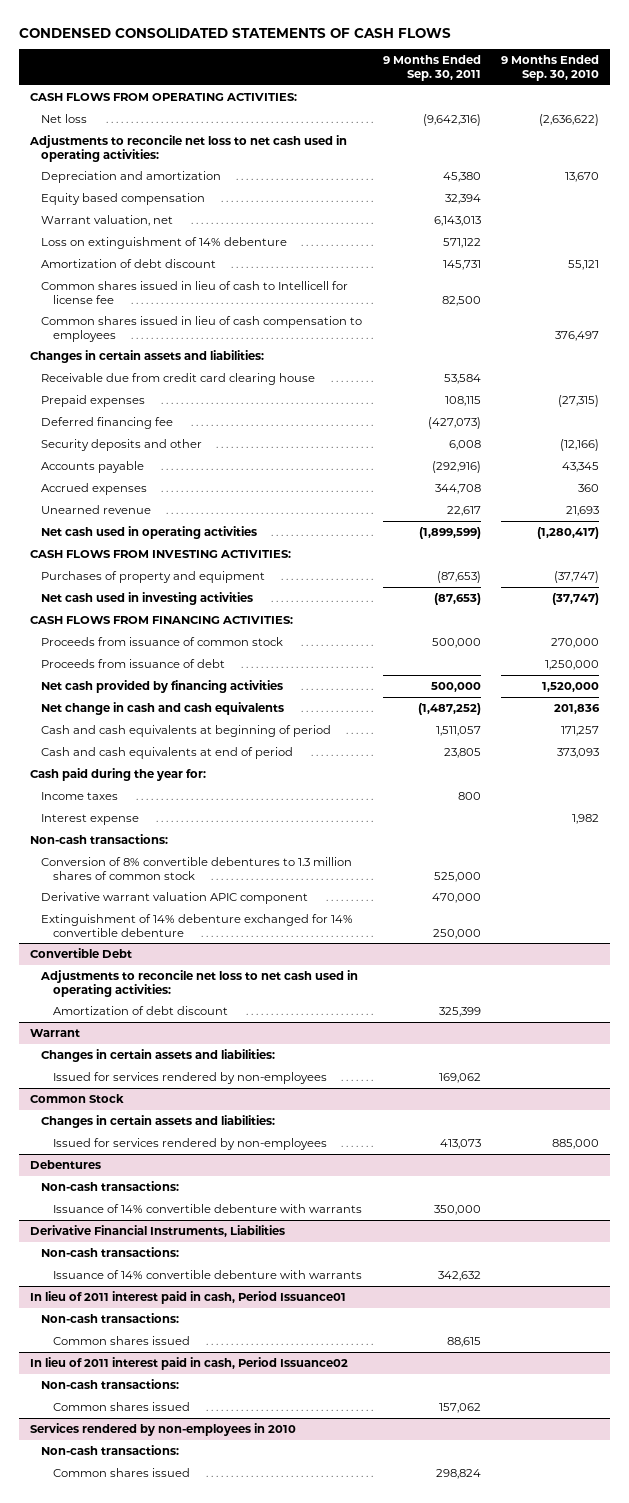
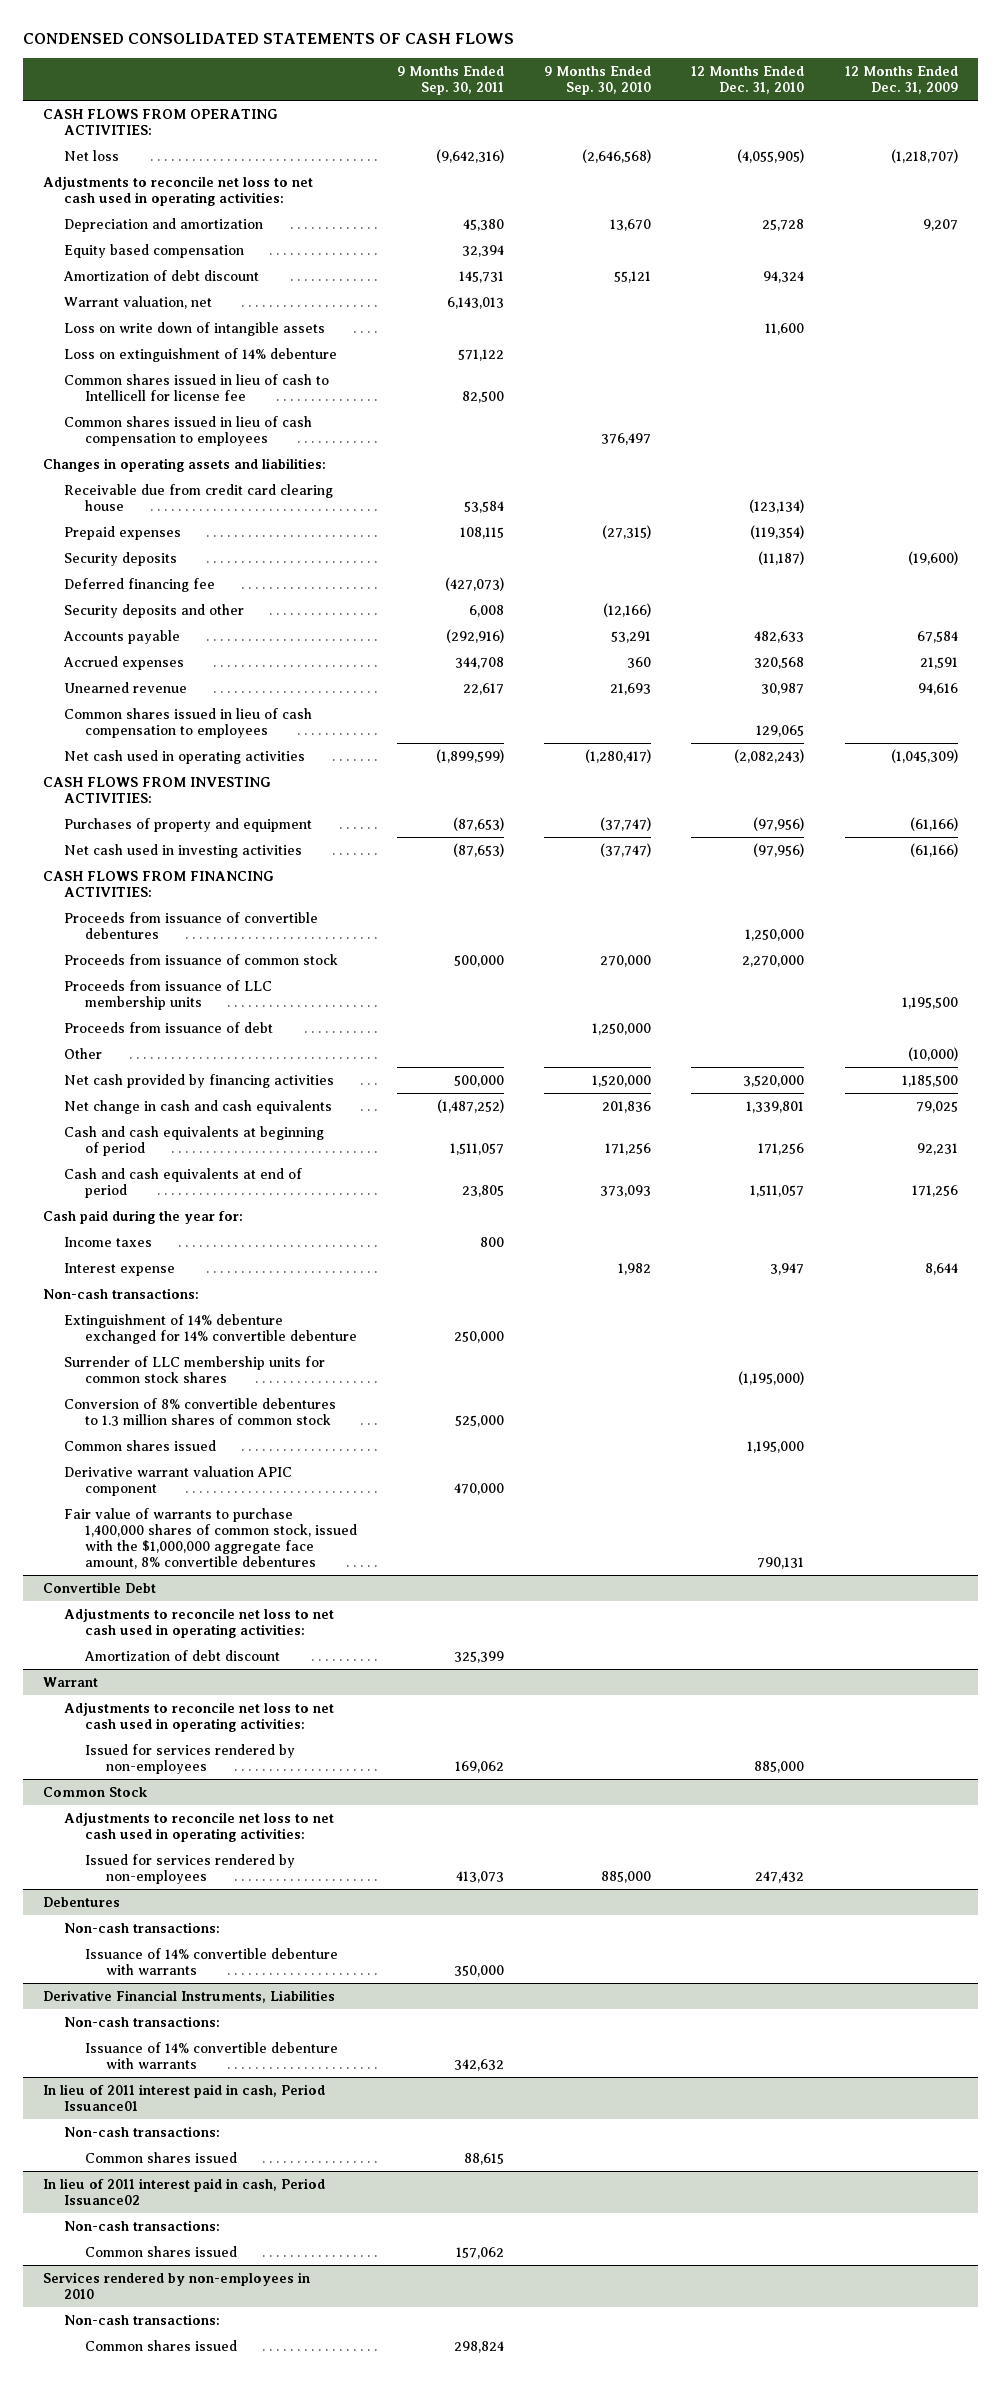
none -> [691,66,805,95] 12 Months Ended Dec. 31, 2010
none -> [844,66,958,95] 12 Months Ended Dec. 31, 2009
[539,113,600,126] (2,636,622) -> [582,148,652,163] (2,646,568)
[41,258,217,268] Amortization of debt discount -> [62,269,259,281] Amortization of debt discount
none -> [63,321,325,336] Loss on write down of intangible assets
[29,349,264,363] Changes in certain assets and liabilities: -> [42,457,326,472] Changes in operating assets and liabilities:
none -> [63,551,177,566] Security deposits
[562,461,600,472] 43,345 -> [611,630,652,643] 53,291
none -> [63,707,312,738] Common shares issued in lieu of cash compensation to employees
none -> [63,911,318,939] Proceeds from issuance of convertible debentures
none -> [63,979,272,1010] Proceeds from issuance of LLC membership units
none -> [63,1047,102,1059] Other
[561,725,600,736] 171,257 -> [605,1142,652,1155] 171,256
[41,913,354,937] Extinguishment of 14% debenture exchanged for 14% convertible debenture -> [63,1313,357,1344] Extinguishment of 14% debenture exchanged for 14% convertible debenture
none -> [63,1355,325,1383] Surrender of LLC membership units for common stock shares
none -> [63,1439,216,1451] Common shares issued
none -> [63,1507,357,1569] Fair value of warrants to purchase 1,400,000 shares of common stock, issued with the $1,000,000 aggregate face amount, 8% convertible debentures
[41,1048,276,1062] Changes in certain assets and liabilities: -> none
none -> [63,1701,334,1732] Adjustments to reconcile net loss to net cash used in operating activities:
[41,1114,276,1128] Changes in certain assets and liabilities: -> none
none -> [63,1811,334,1842] Adjustments to reconcile net loss to net cash used in operating activities:

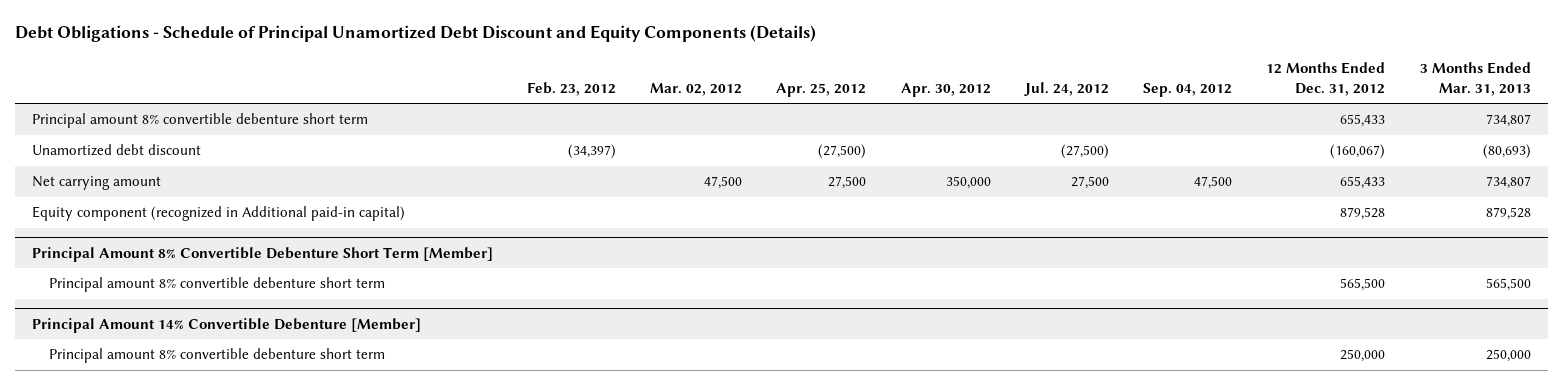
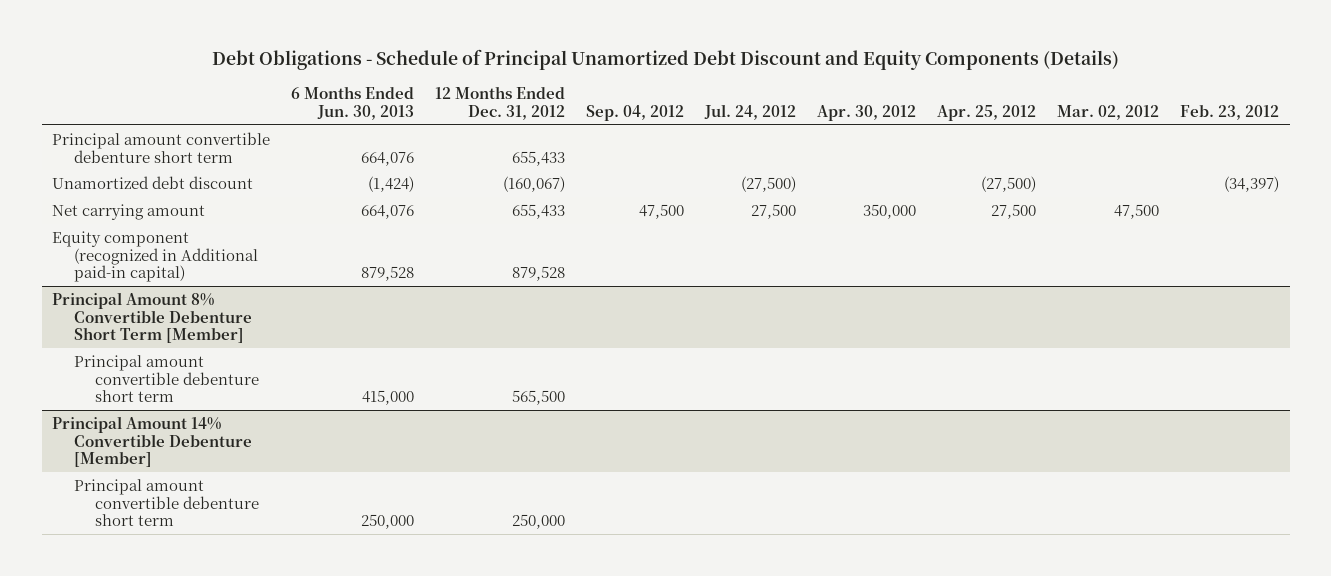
[1419,62,1531,96] 3 Months Ended Mar. 31, 2013 -> none
none -> [291,85,415,120] 6 Months Ended Jun. 30, 2013
[31,113,368,129] Principal amount 8% convertible debenture short term -> [52,131,271,163] Principal amount convertible debenture short term
[49,277,386,293] Principal amount 8% convertible debenture short term -> [73,354,259,403] Principal amount convertible debenture short term
[49,348,386,364] Principal amount 8% convertible debenture short term -> [73,478,259,527] Principal amount convertible debenture short term

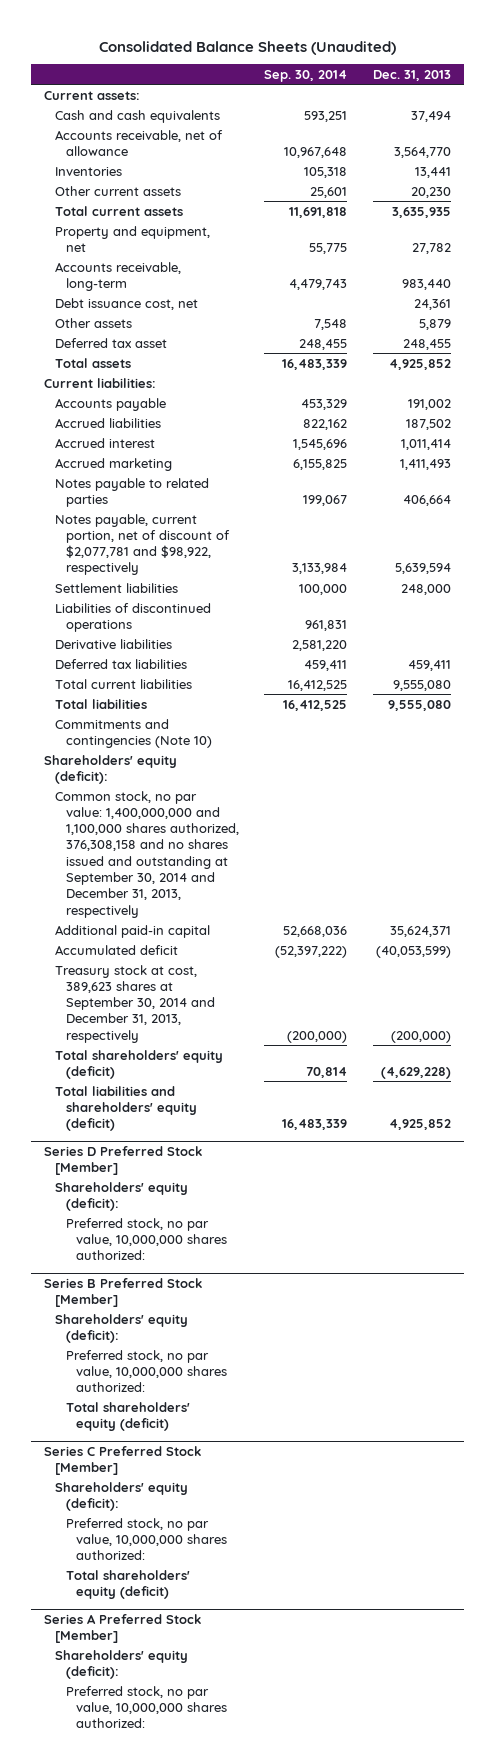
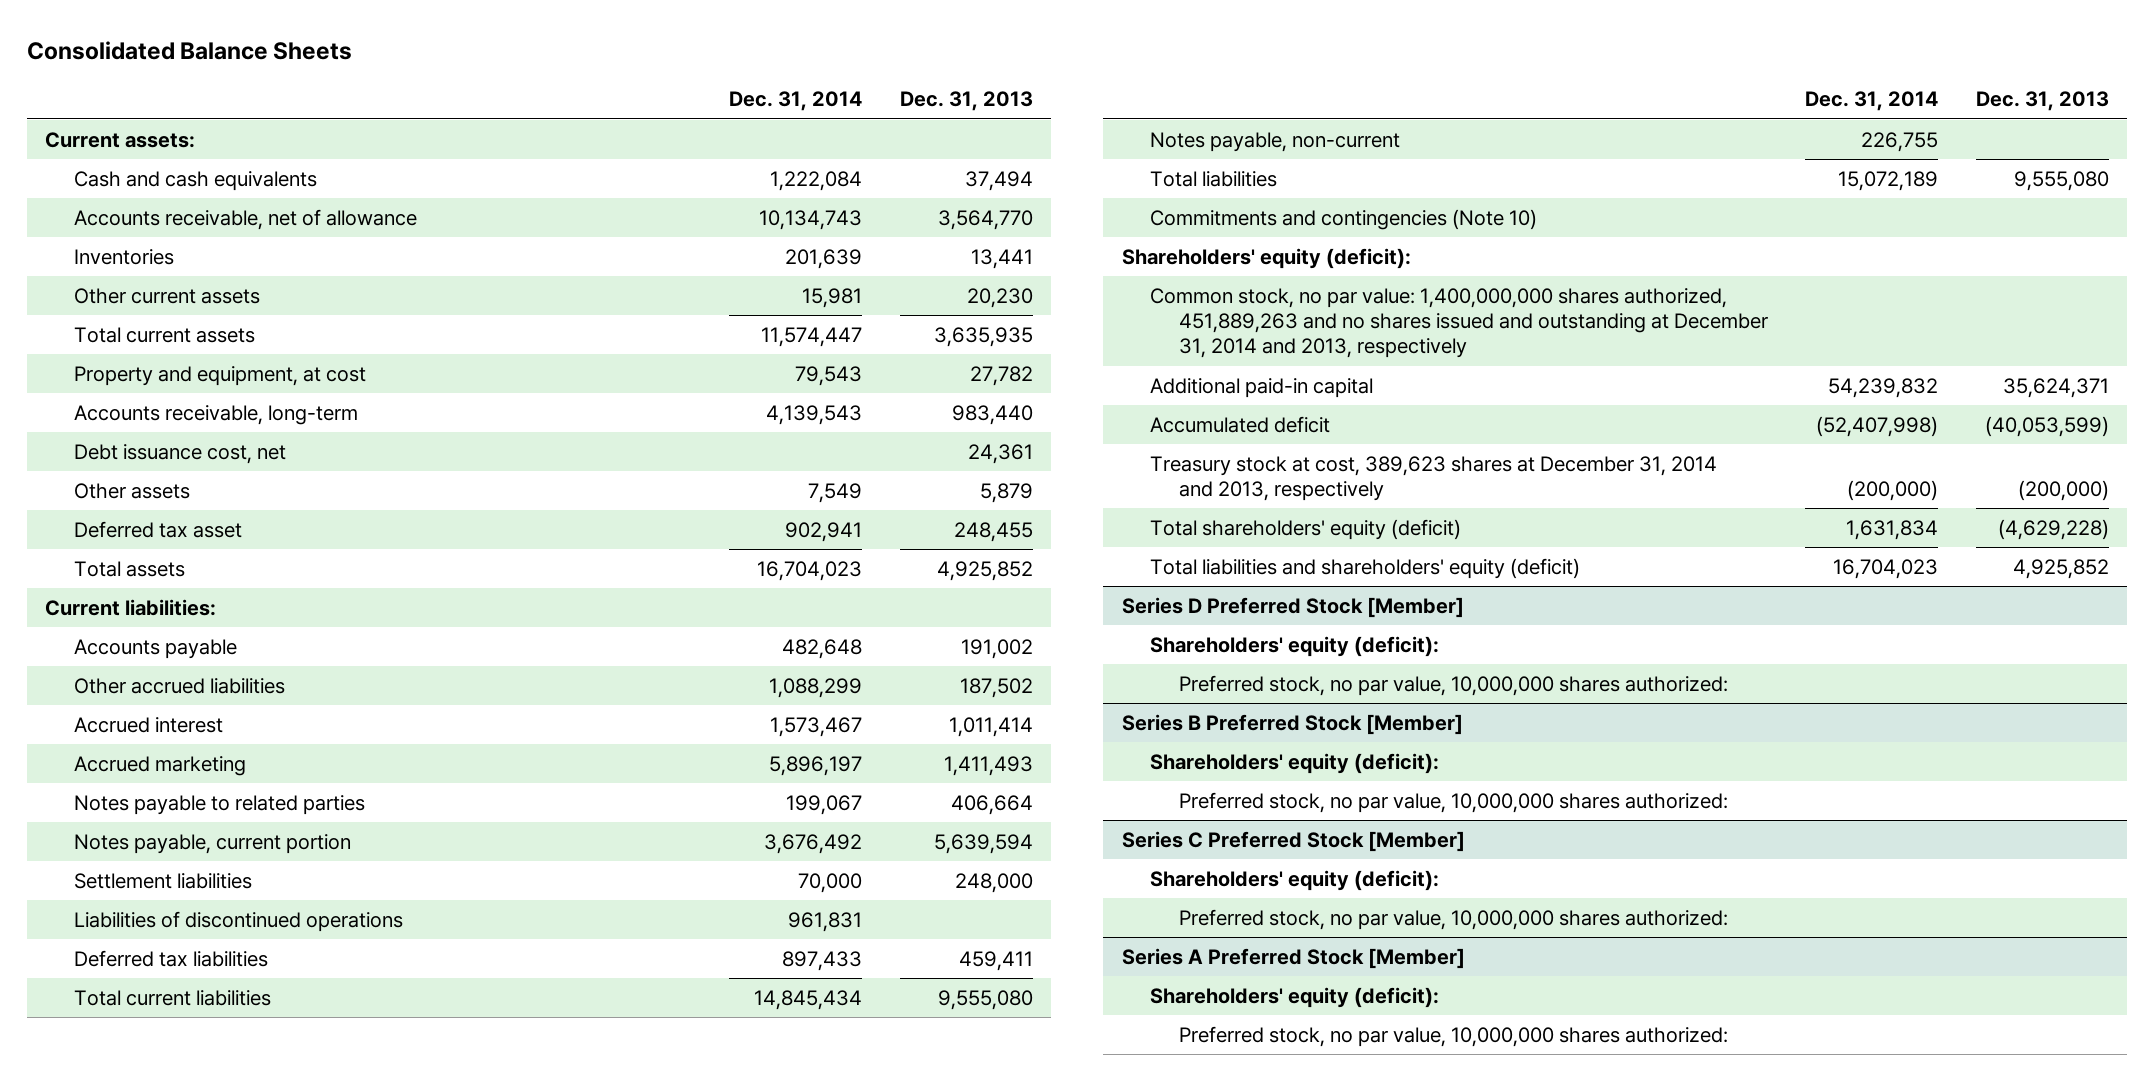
[98,40,396,55] Consolidated Balance Sheets (Unaudited) -> [26,40,352,60] Consolidated Balance Sheets
[264,69,348,82] Sep. 30, 2014 -> none
none -> [729,91,863,112] Dec. 31, 2014
[54,225,210,252] Property and equipment, net -> [74,365,367,386] Property and equipment, at cost
[54,417,161,428] Accrued liabilities -> [74,677,286,694] Other accrued liabilities
[54,513,230,576] Notes payable, current portion, net of discount of $2,077,781 and $98,922, respectively -> [74,833,352,854] Notes payable, current portion
[54,638,172,649] Derivative liabilities -> none
none -> [1150,131,1401,152] Notes payable, non-current
[54,790,239,918] Common stock, no par value: 1,400,000,000 and 1,100,000 shares authorized, 376,308,158 and no shares issued and outstanding at September 30, 2014 and December 31, 2013, respectively -> [1150,287,1769,359] Common stock, no par value: 1,400,000,000 shares authorized, 451,889,263 and no shares issued and outstanding at December 31, 2014 and 2013, respectively
[54,964,215,1043] Treasury stock at cost, 389,623 shares at September 30, 2014 and December 31, 2013, respectively -> [1150,455,1718,502] Treasury stock at cost, 389,623 shares at December 31, 2014 and 2013, respectively
[65,1401,190,1431] Total shareholders' equity (deficit) -> none
[65,1569,190,1599] Total shareholders' equity (deficit) -> none

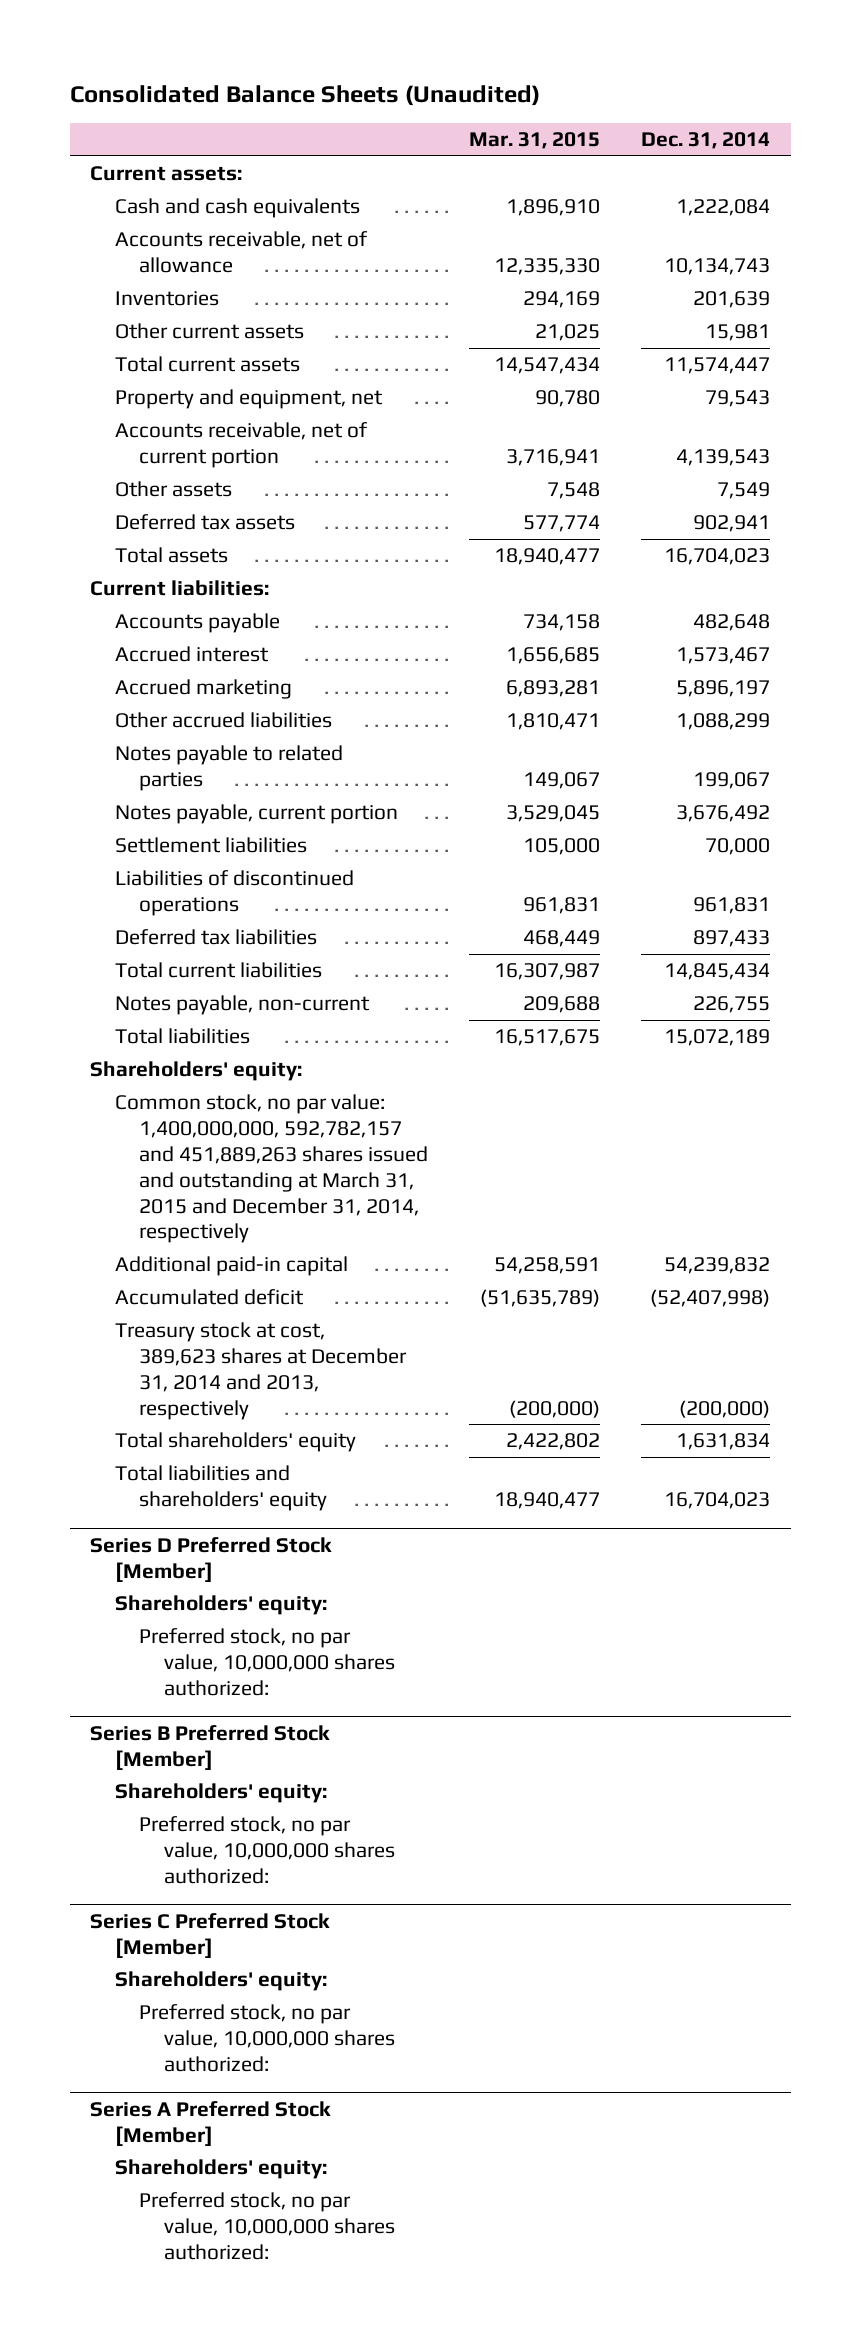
[26,40,352,60] Consolidated Balance Sheets -> [69,85,540,107] Consolidated Balance Sheets (Unaudited)
[899,91,1033,112] Dec. 31, 2013 -> none
none -> [469,132,601,150] Mar. 31, 2015
[74,443,287,464] Debt issuance cost, net -> none
[74,365,367,386] Property and equipment, at cost -> [114,389,383,410] Property and equipment, net
[74,404,359,425] Accounts receivable, long-term -> [114,422,368,469] Accounts receivable, net of current portion
[74,520,243,538] Deferred tax asset -> [114,514,295,531] Deferred tax assets
[74,677,286,694] Other accrued liabilities -> [114,712,332,729] Other accrued liabilities
[1150,208,1538,230] Commitments and contingencies (Note 10) -> none
[1121,247,1411,269] Shareholders' equity (deficit): -> [90,1061,303,1082] Shareholders' equity:
[1150,287,1769,359] Common stock, no par value: 1,400,000,000 shares authorized, 451,889,263 and no shares issued and outstanding at December 31, 2014 and 2013, respectively -> [114,1094,429,1244] Common stock, no par value: 1,400,000,000, 592,782,157 and 451,889,263 shares issued and outstanding at March 31, 2015 and December 31, 2014, respectively
[1150,518,1462,540] Total shareholders' equity (deficit) -> [114,1432,356,1453] Total shareholders' equity
[1150,557,1581,579] Total liabilities and shareholders' equity (deficit) -> [114,1465,328,1512] Total liabilities and shareholders' equity
[1150,635,1440,657] Shareholders' equity (deficit): -> [114,1595,327,1616] Shareholders' equity:
[1150,752,1440,774] Shareholders' equity (deficit): -> [114,1783,327,1804] Shareholders' equity:
[1150,869,1440,891] Shareholders' equity (deficit): -> [114,1971,327,1992] Shareholders' equity:
[1150,986,1440,1008] Shareholders' equity (deficit): -> [114,2159,327,2180] Shareholders' equity:

